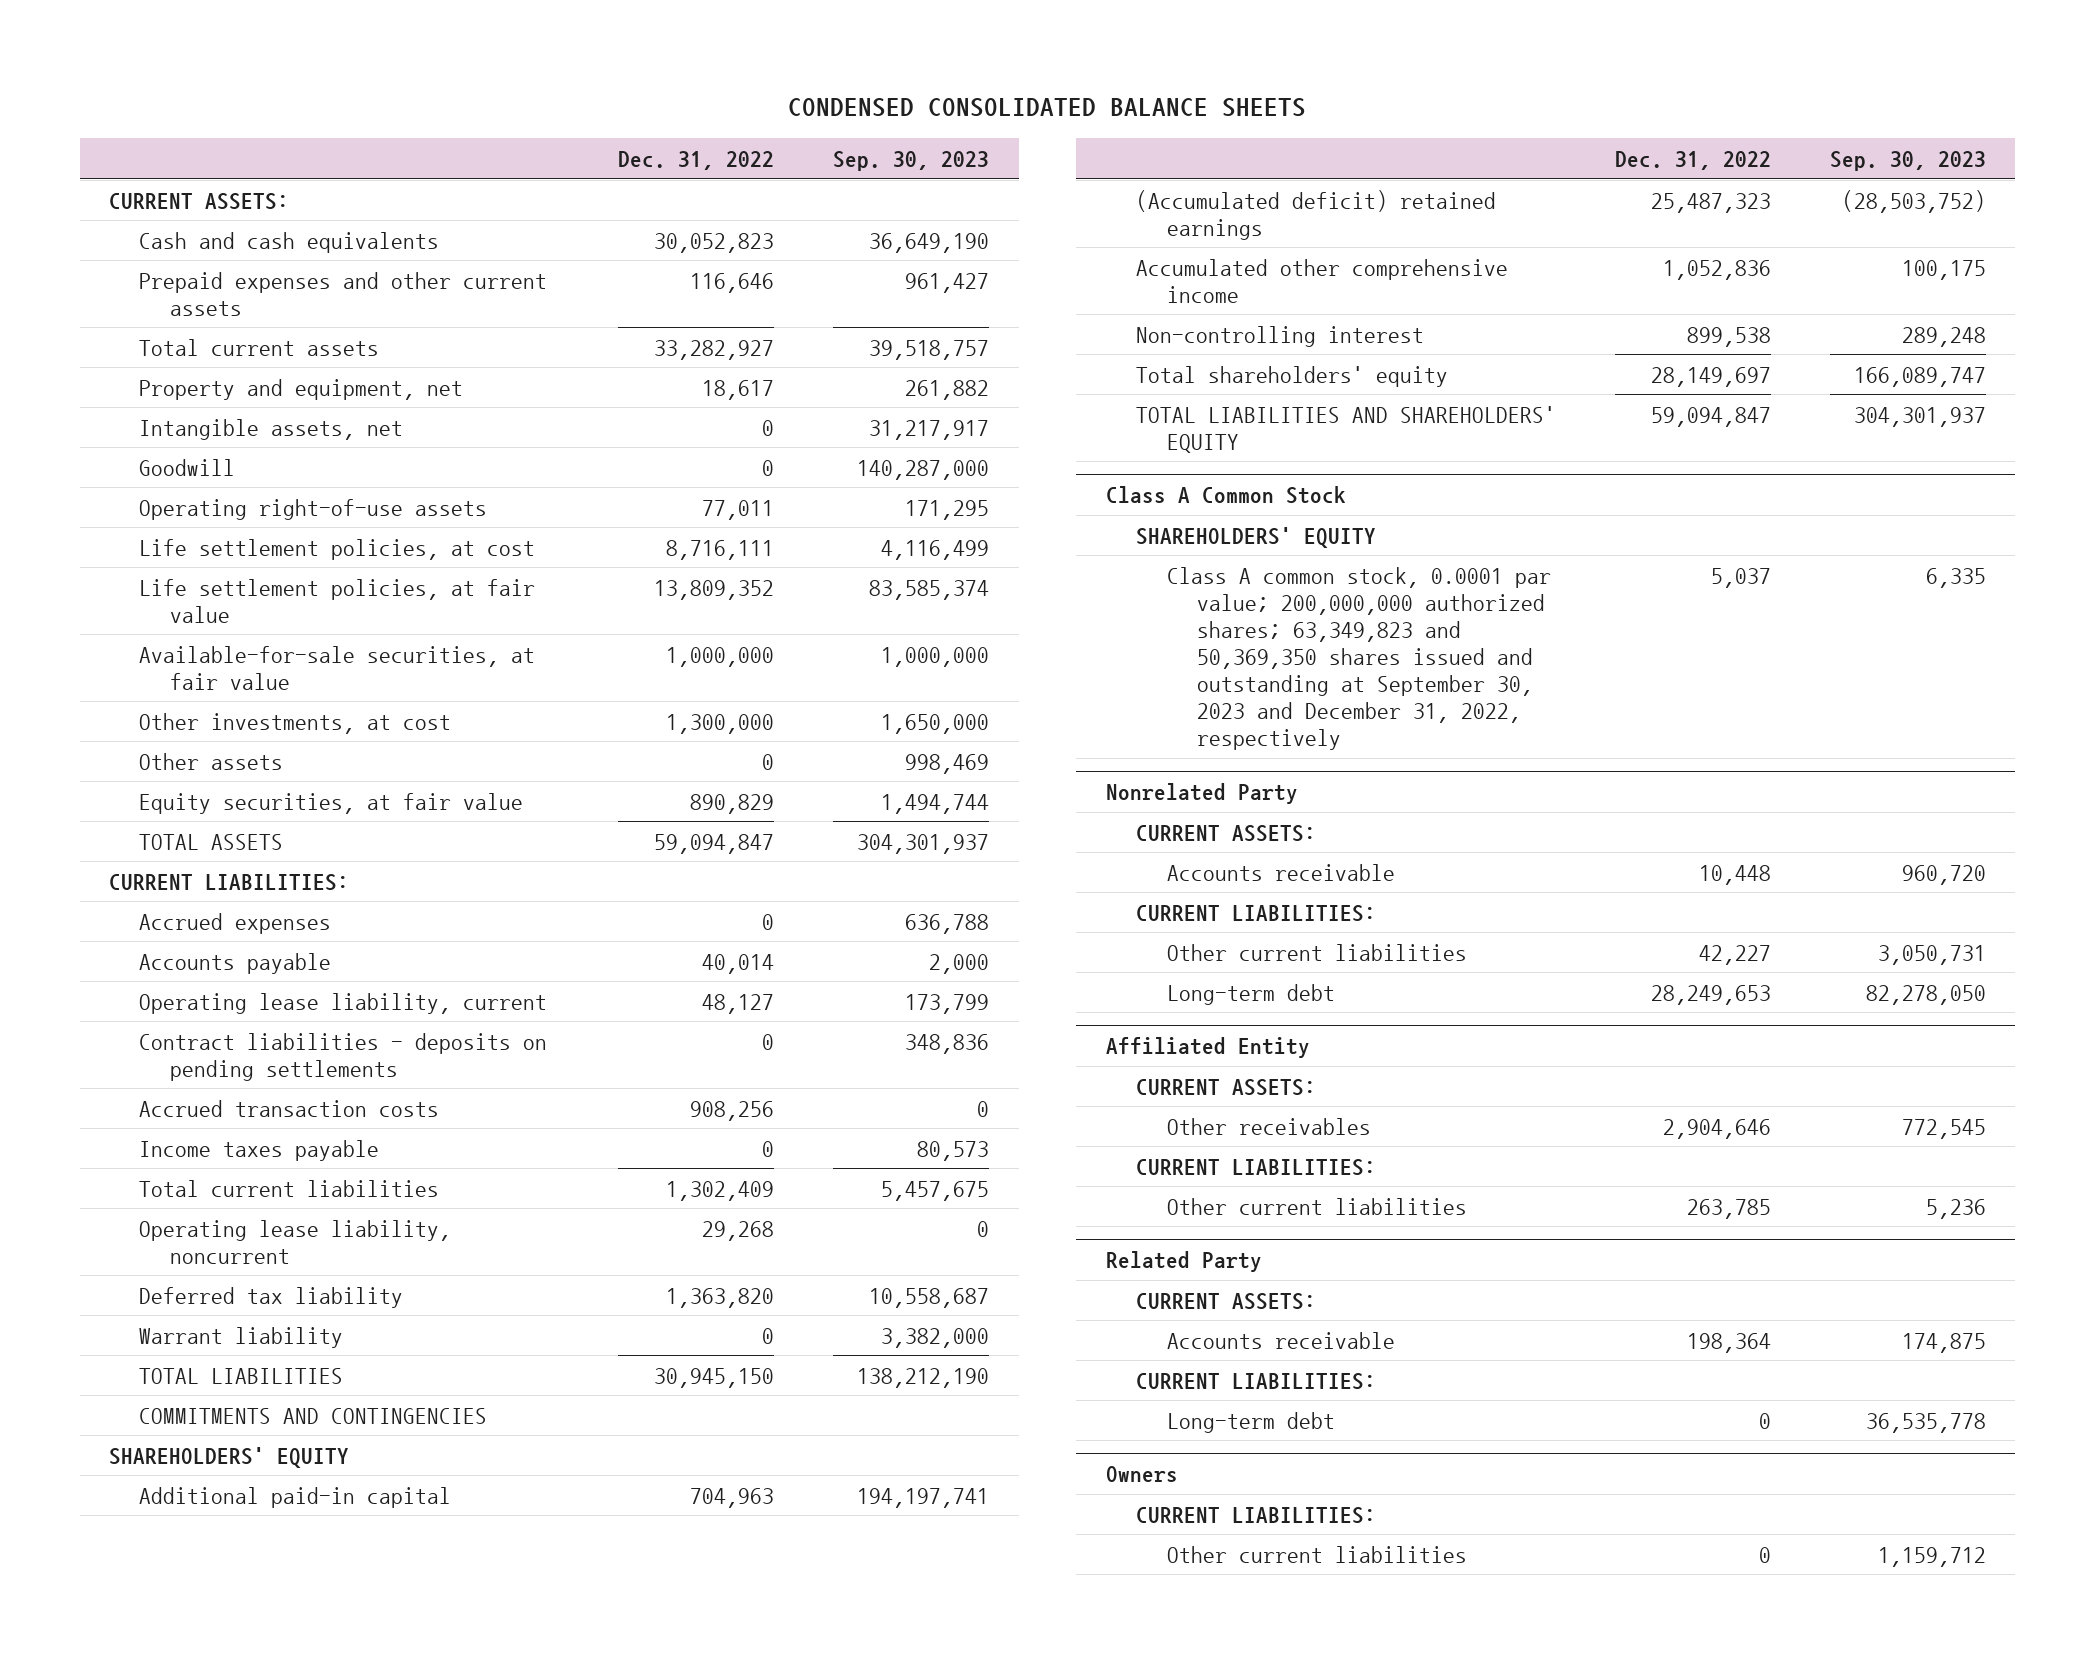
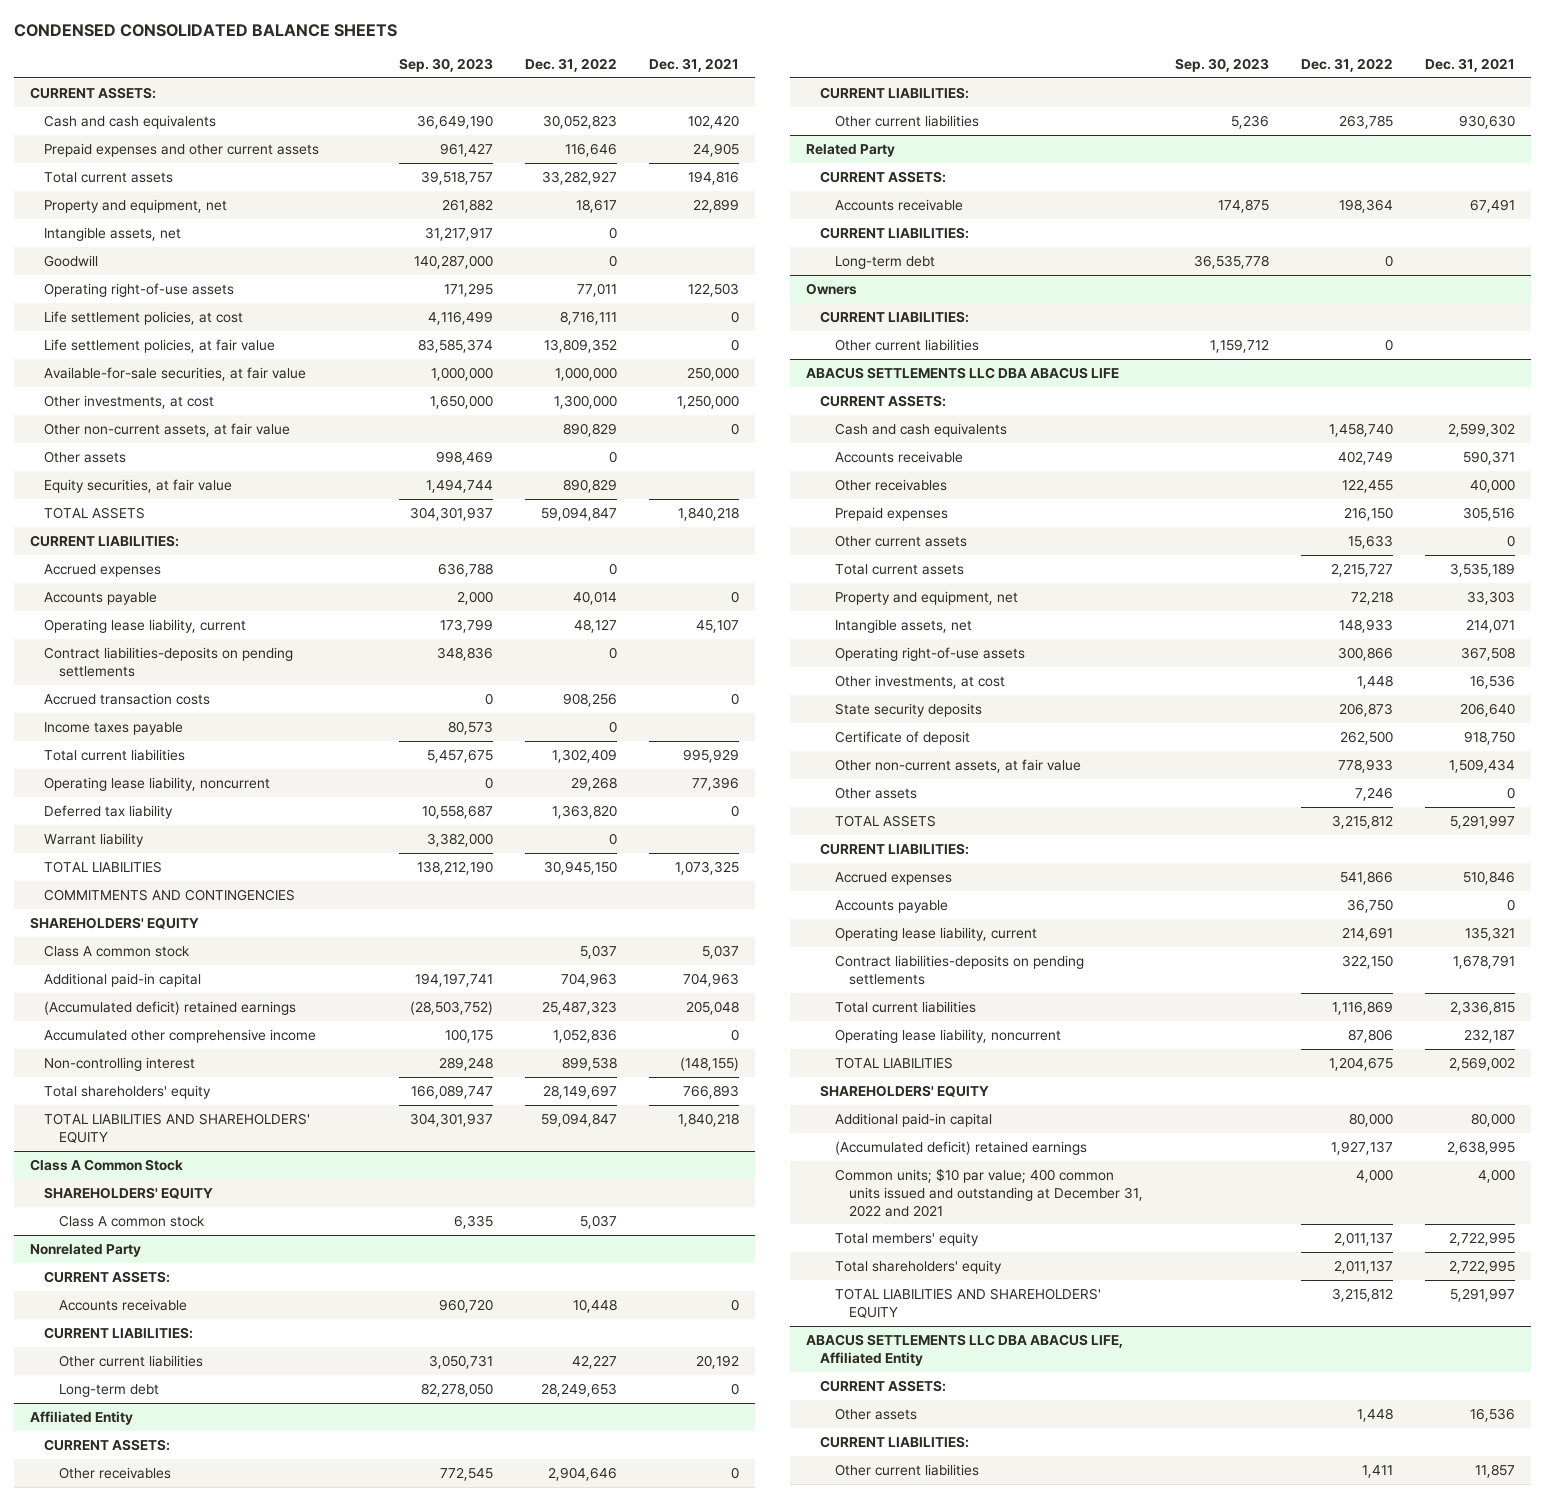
none -> [648,57,739,72] Dec. 31, 2021
none -> [44,422,291,437] Other non-current assets, at fair value
[139,1032,548,1081] Contract liabilities - deposits on pending settlements -> [44,646,294,677] Contract liabilities-deposits on pending settlements
none -> [44,944,191,957] Class A common stock
[1166,566,1551,751] Class A common stock, 0.0001 par value; 200,000,000 authorized shares; 63,349,823 and 50,369,350 shares issued and outstanding at September 30, 2023 and December 31, 2022, respectively -> [58,1214,205,1227] Class A common stock
none -> [805,366,1119,379] ABACUS SETTLEMENTS LLC DBA ABACUS LIFE
none -> [820,394,947,407] CURRENT ASSETS:
none -> [834,422,1007,437] Cash and cash equivalents
none -> [834,450,963,463] Accounts receivable
none -> [834,478,947,491] Other receivables
none -> [834,506,948,521] Prepaid expenses
none -> [834,534,967,547] Other current assets
none -> [834,563,964,575] Total current assets
none -> [834,590,1018,605] Property and equipment, net
none -> [834,618,972,633] Intangible assets, net
none -> [834,646,1025,661] Operating right-of-use assets
none -> [834,674,1005,689] Other investments, at cost
none -> [834,702,982,717] State security deposits
none -> [834,730,970,745] Certificate of deposit
none -> [834,758,1081,773] Other non-current assets, at fair value
none -> [834,786,917,799] Other assets
none -> [834,814,936,827] TOTAL ASSETS
none -> [820,842,970,855] CURRENT LIABILITIES:
none -> [834,871,952,885] Accrued expenses
none -> [834,899,948,913] Accounts payable
none -> [834,926,1037,941] Operating lease liability, current
none -> [834,954,1084,985] Contract liabilities-deposits on pending settlements
none -> [834,1000,976,1013] Total current liabilities
none -> [834,1028,1061,1043] Operating lease liability, noncurrent
none -> [834,1056,953,1069] TOTAL LIABILITIES
none -> [820,1084,990,1097] SHAREHOLDERS' EQUITY
none -> [834,1112,992,1127] Additional paid-in capital
none -> [834,1140,1087,1155] (Accumulated deficit) retained earnings
none -> [834,1167,1144,1217] Common units; $10 par value; 400 common units issued and outstanding at December 31, 2022 and 2021
none -> [834,1231,979,1246] Total members' equity
none -> [834,1259,1002,1274] Total shareholders' equity
none -> [834,1287,1101,1318] TOTAL LIABILITIES AND SHAREHOLDERS' EQUITY
none -> [805,1333,1123,1366] ABACUS SETTLEMENTS LLC DBA ABACUS LIFE, Affiliated Entity
none -> [820,1379,947,1392] CURRENT ASSETS:
none -> [834,1407,917,1420] Other assets
none -> [820,1435,970,1448] CURRENT LIABILITIES:
none -> [834,1463,979,1476] Other current liabilities

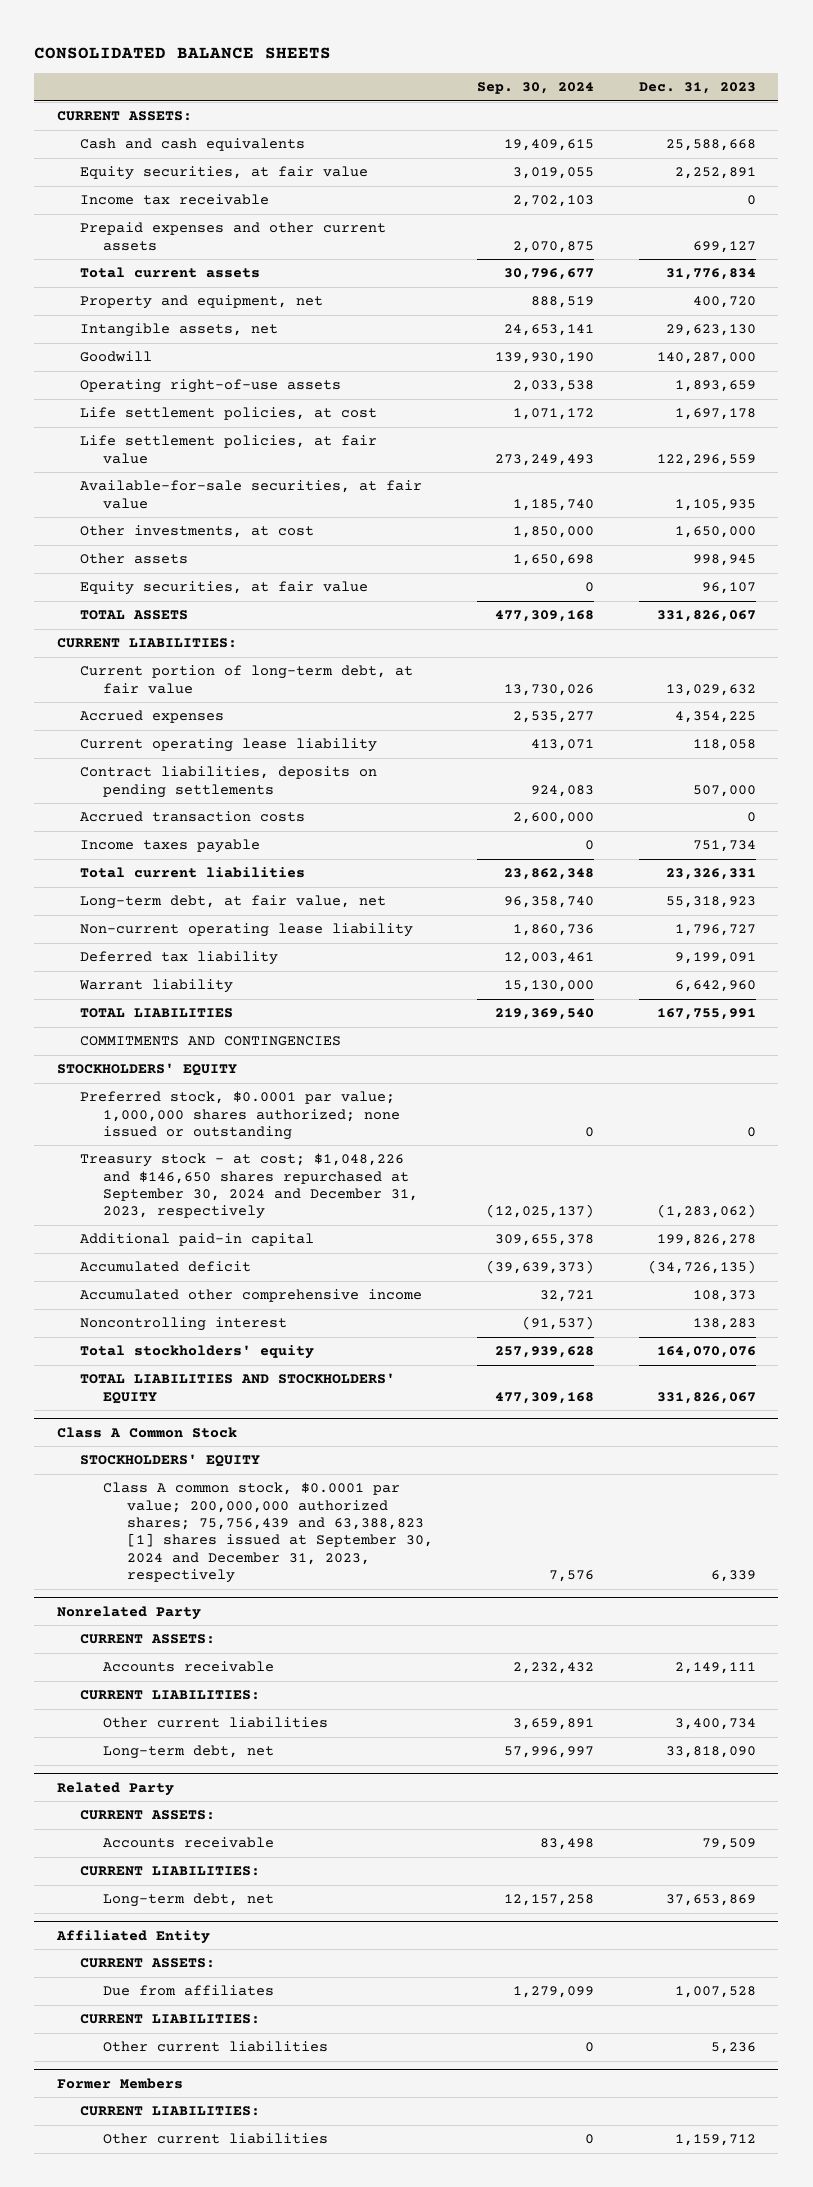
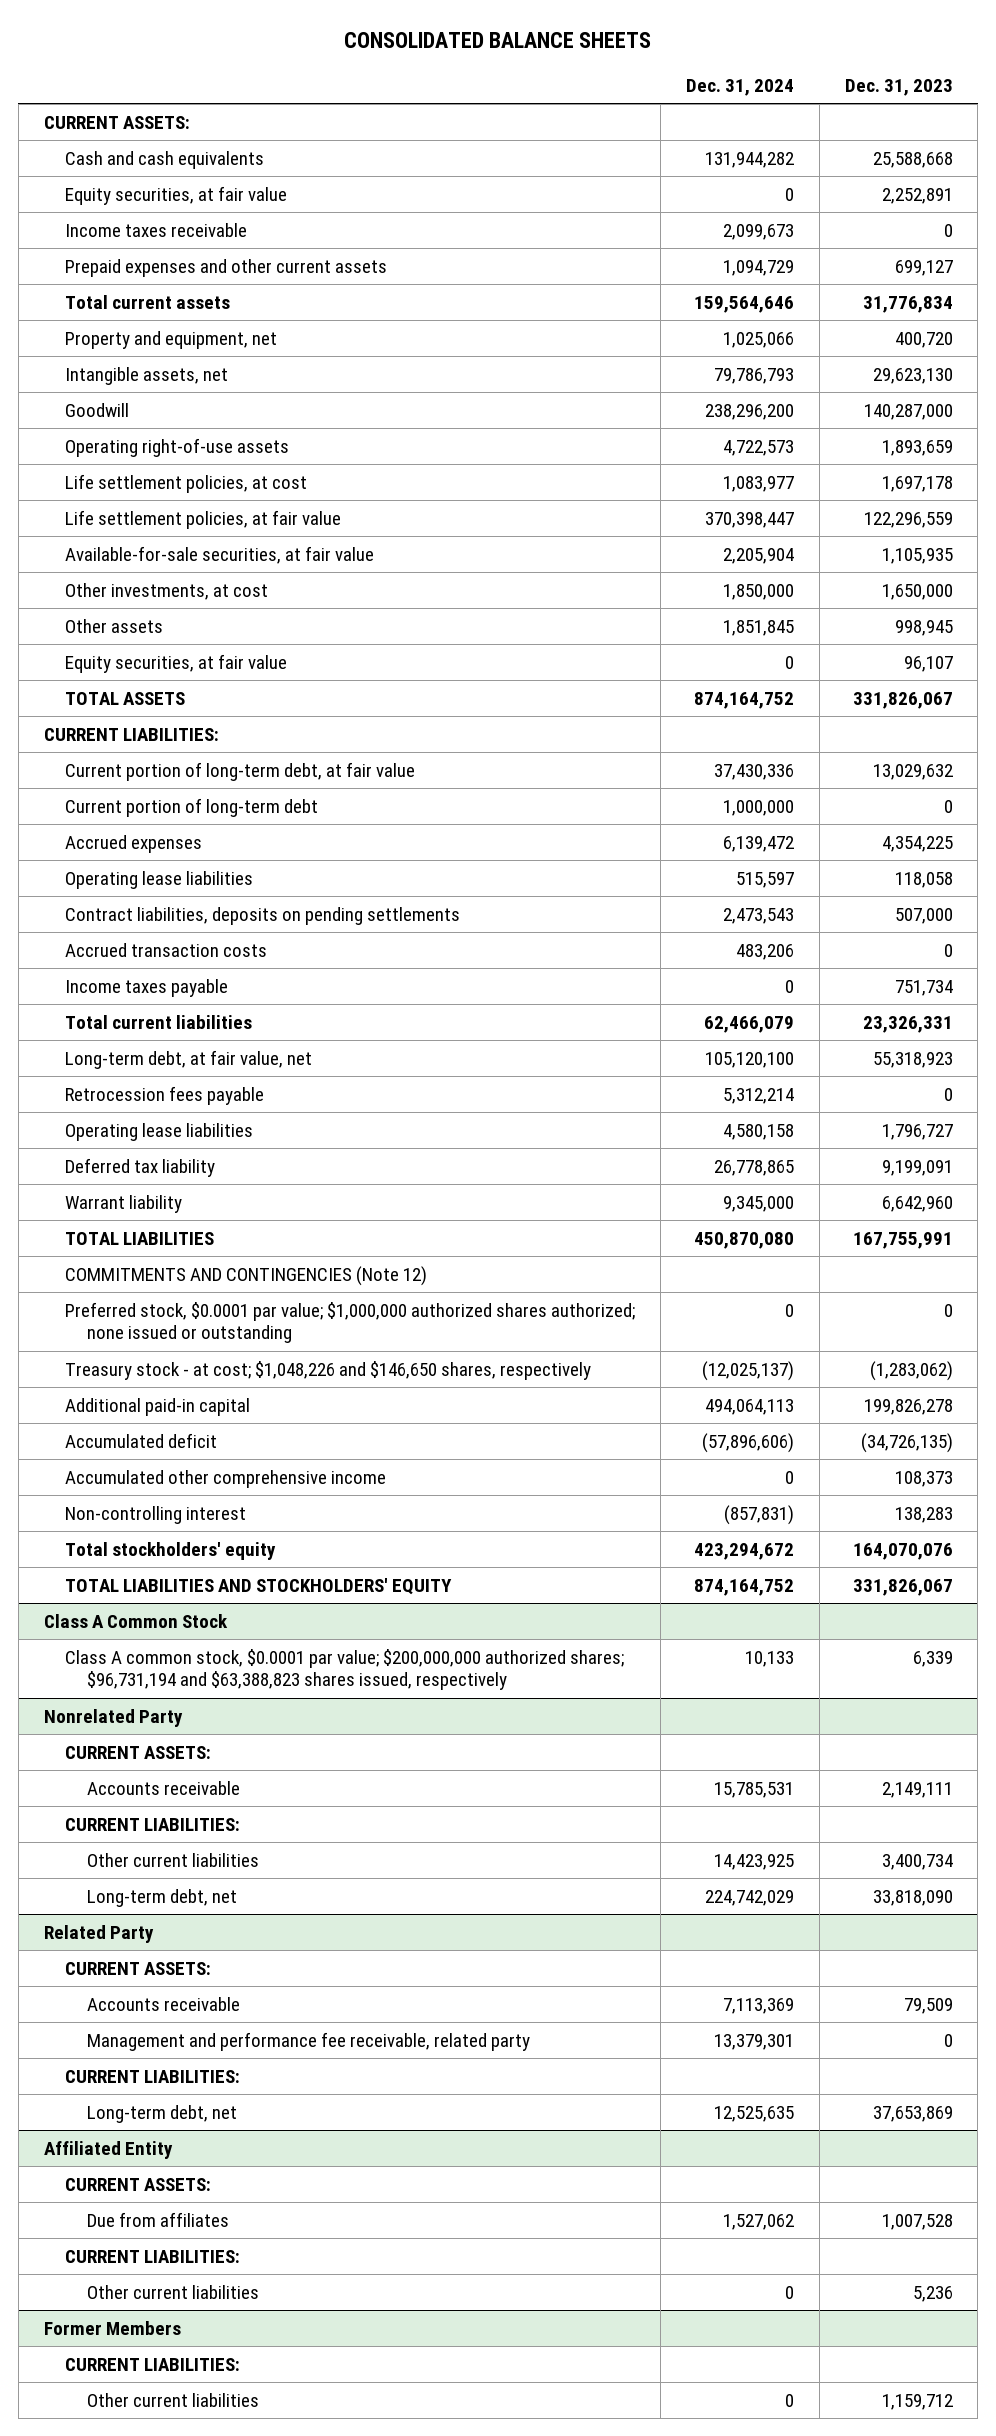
[477,82,595,95] Sep. 30, 2024 -> none
none -> [685,78,794,96] Dec. 31, 2024
[80,194,270,206] Income tax receivable -> [65,222,248,237] Income taxes receivable
none -> [65,797,319,817] Current portion of long-term debt
[80,738,378,753] Current operating lease liability -> [65,870,254,889] Operating lease liabilities
none -> [65,1085,265,1105] Retrocession fees payable
[80,923,414,938] Non-current operating lease liability -> [65,1122,254,1141] Operating lease liabilities
[56,1063,237,1077] STOCKHOLDERS' EQUITY -> none
[80,1036,342,1047] COMMITMENTS AND CONTINGENCIES -> [65,1265,428,1286] COMMITMENTS AND CONTINGENCIES (Note 12)
[80,1091,401,1140] Preferred stock, $0.0001 par value; 1,000,000 shares authorized; none issued or outstanding -> [65,1301,636,1344] Preferred stock, $0.0001 par value; $1,000,000 authorized shares authorized; none issued or outstanding
[80,1153,419,1220] Treasury stock - at cost; $1,048,226 and $146,650 shares repurchased at September 30, 2024 and December 31, 2023, respectively -> [65,1360,592,1380] Treasury stock - at cost; $1,048,226 and $146,650 shares, respectively
[80,1317,288,1332] Noncontrolling interest -> [65,1505,247,1524] Non-controlling interest
[80,1454,261,1468] STOCKHOLDERS' EQUITY -> none
[103,1482,433,1584] Class A common stock, $0.0001 par value; 200,000,000 authorized shares; 75,756,439 and 63,388,823 [1] shares issued at September 30, 2024 and December 31, 2023, respectively -> [65,1648,625,1691] Class A common stock, $0.0001 par value; $200,000,000 authorized shares; $96,731,194 and $63,388,823 shares issued, respectively
none -> [87,2031,531,2051] Management and performance fee receivable, related party

